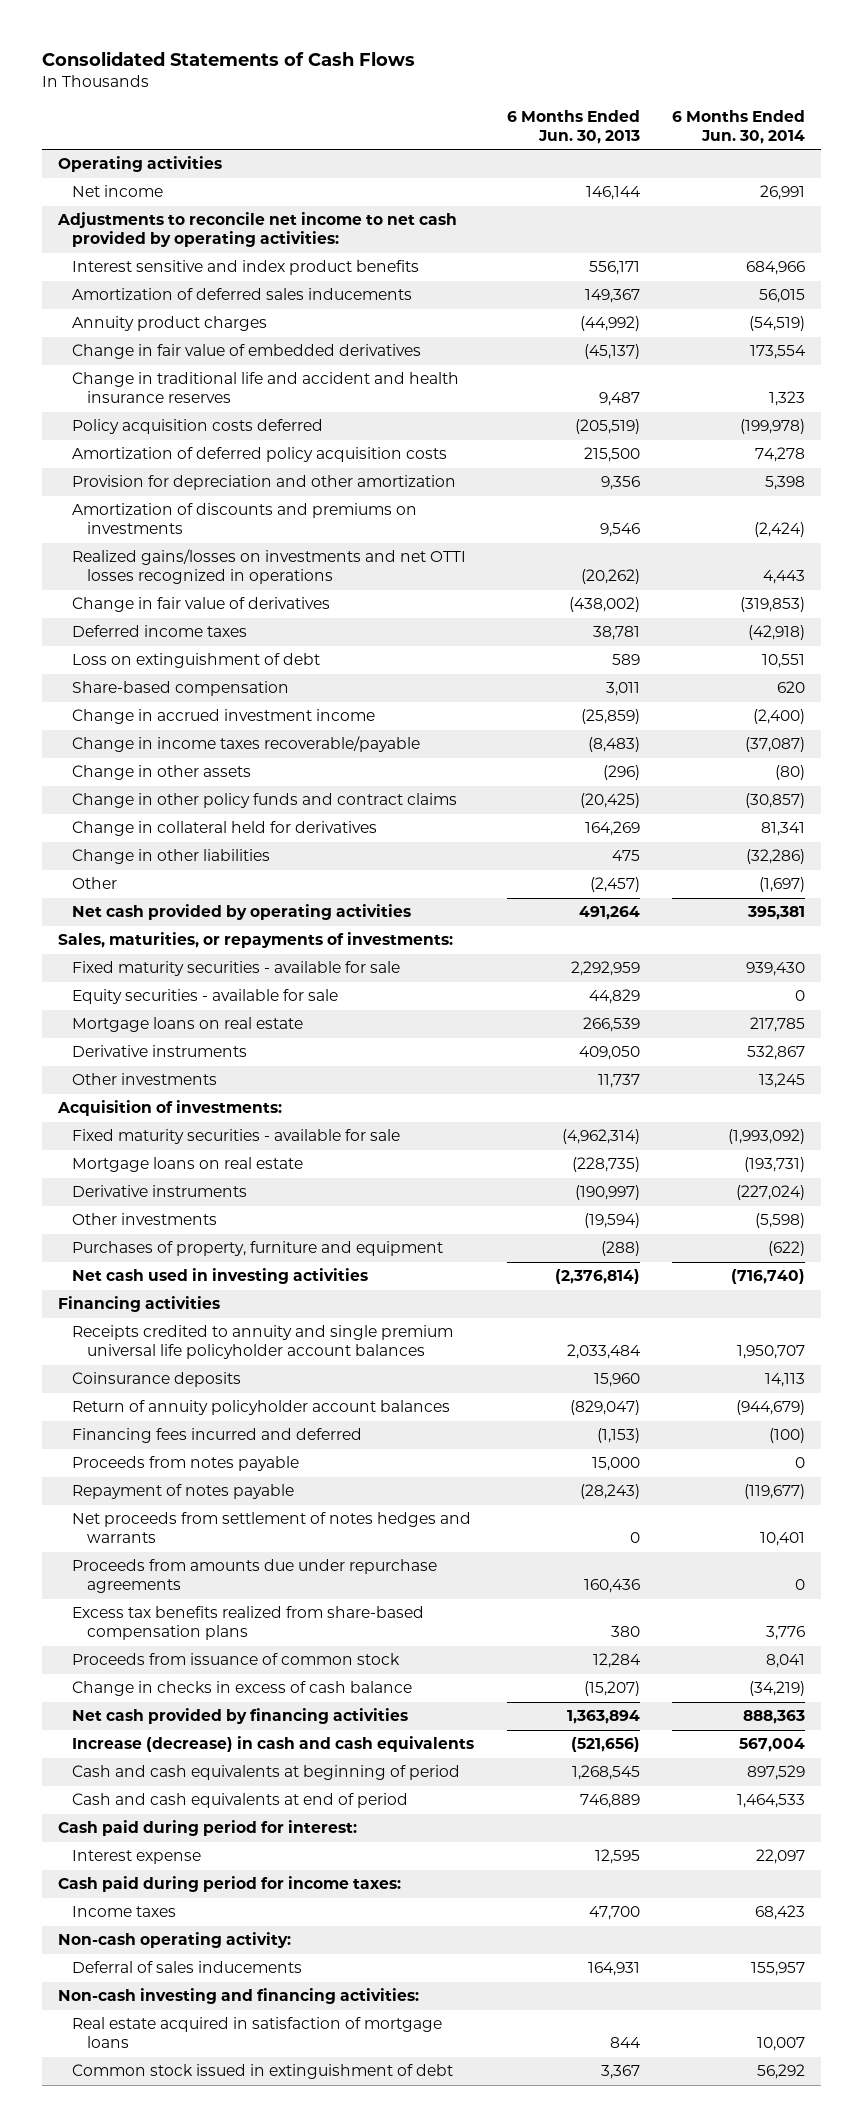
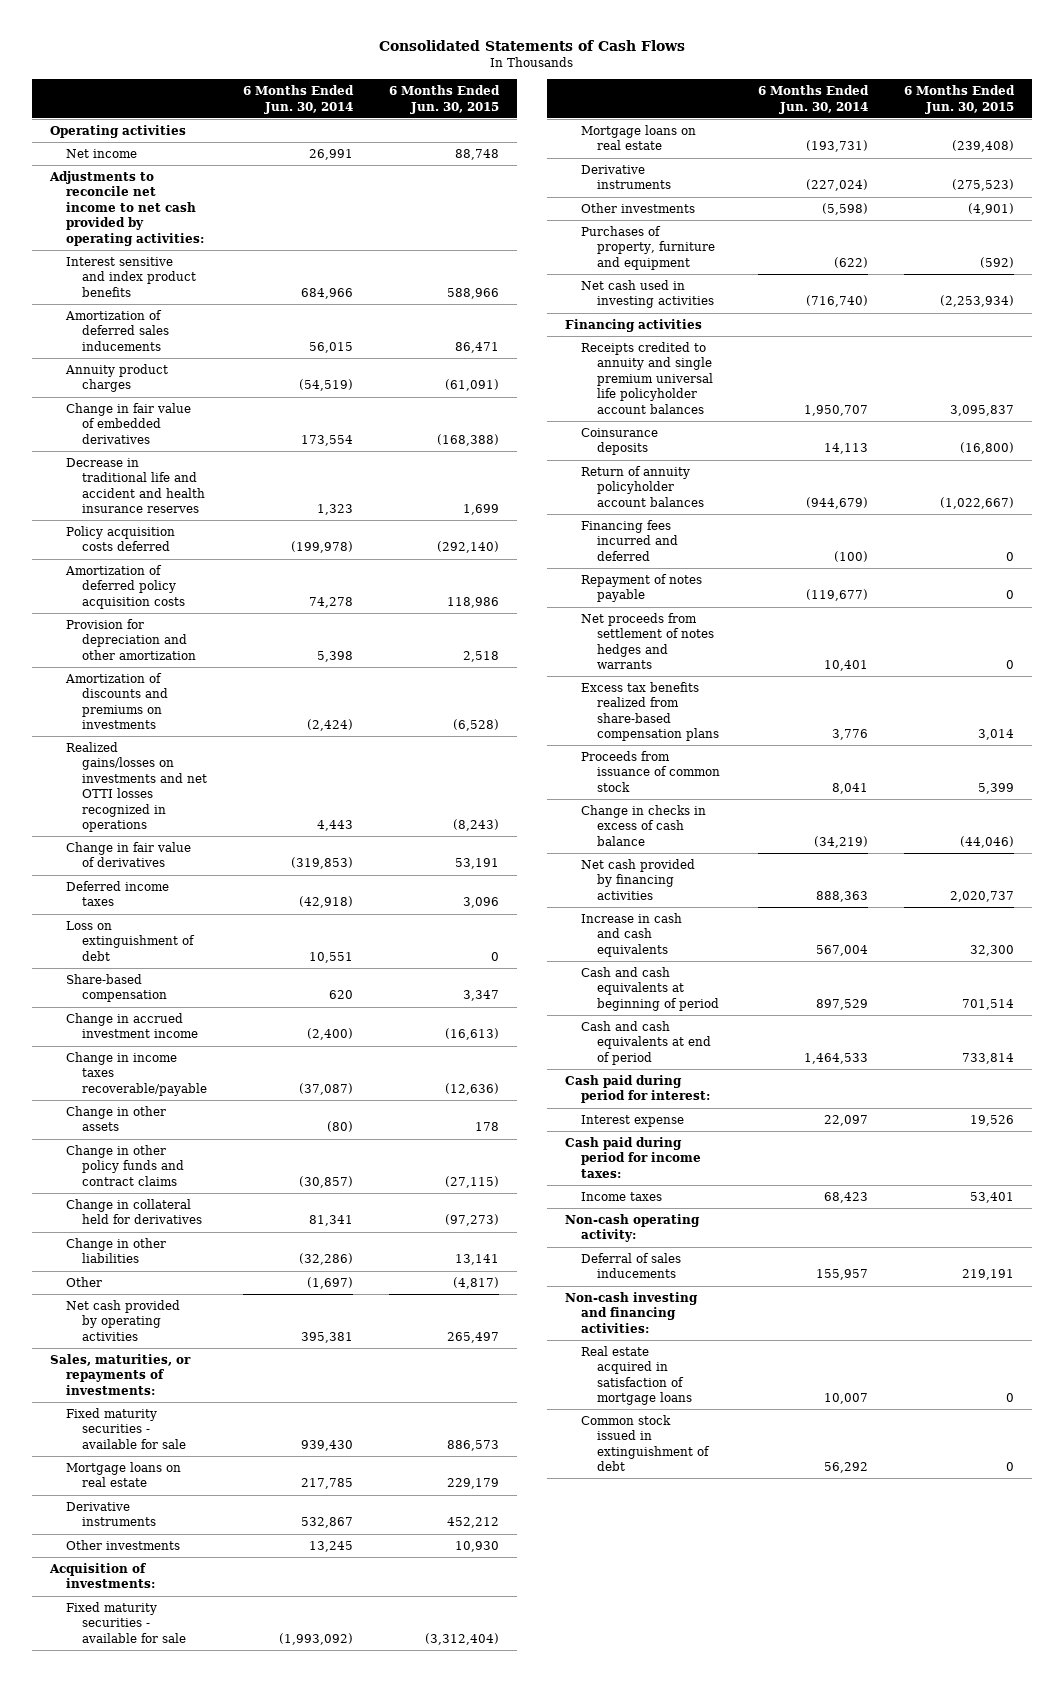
[506,110,640,144] 6 Months Ended Jun. 30, 2013 -> none
none -> [389,85,501,114] 6 Months Ended Jun. 30, 2015
[72,372,460,404] Change in traditional life and accident and health insurance reserves -> [66,457,206,514] Decrease in traditional life and accident and health insurance reserves
[72,989,339,1005] Equity securities - available for sale -> none
[72,1456,300,1472] Proceeds from notes payable -> none
[72,1559,438,1594] Proceeds from amounts due under repurchase agreements -> none
[72,1736,475,1753] Increase (decrease) in cash and cash equivalents -> [581,912,683,957] Increase in cash and cash equivalents

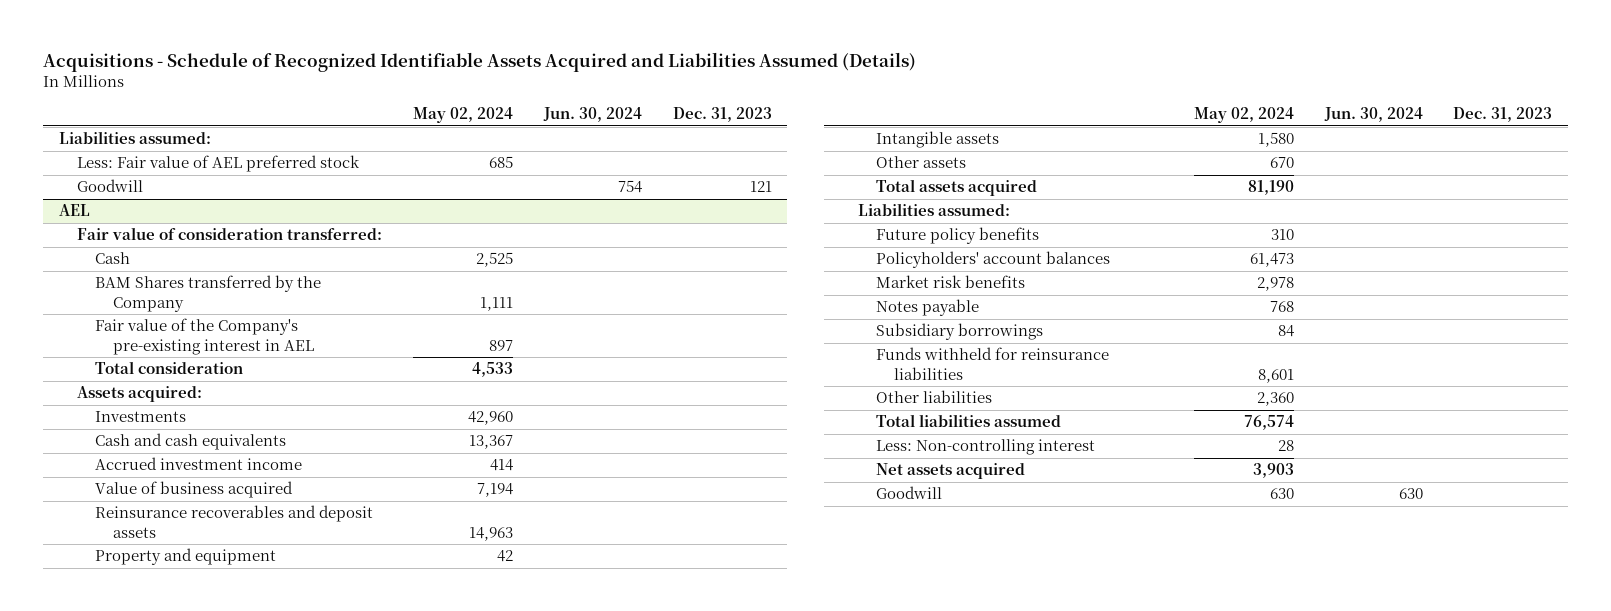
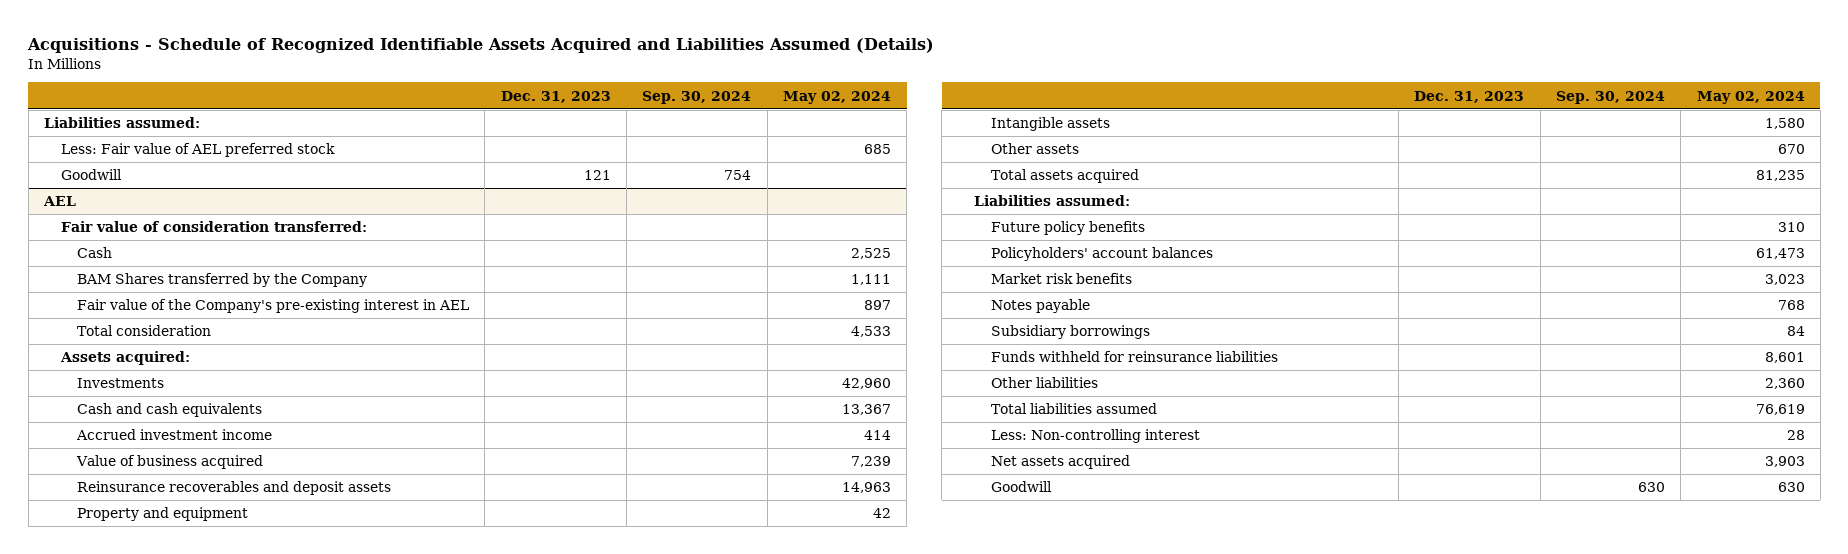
[542,107,642,123] Jun. 30, 2024 -> none
none -> [642,90,752,104] Sep. 30, 2024
[476,483,513,498] 7,194 -> [851,456,892,468] 7,239
[1247,180,1294,196] 81,190 -> [1755,170,1805,182] 81,235
[1256,277,1294,292] 2,978 -> [1764,274,1805,286] 3,023
[1243,415,1294,431] 76,574 -> [1755,404,1805,416] 76,619

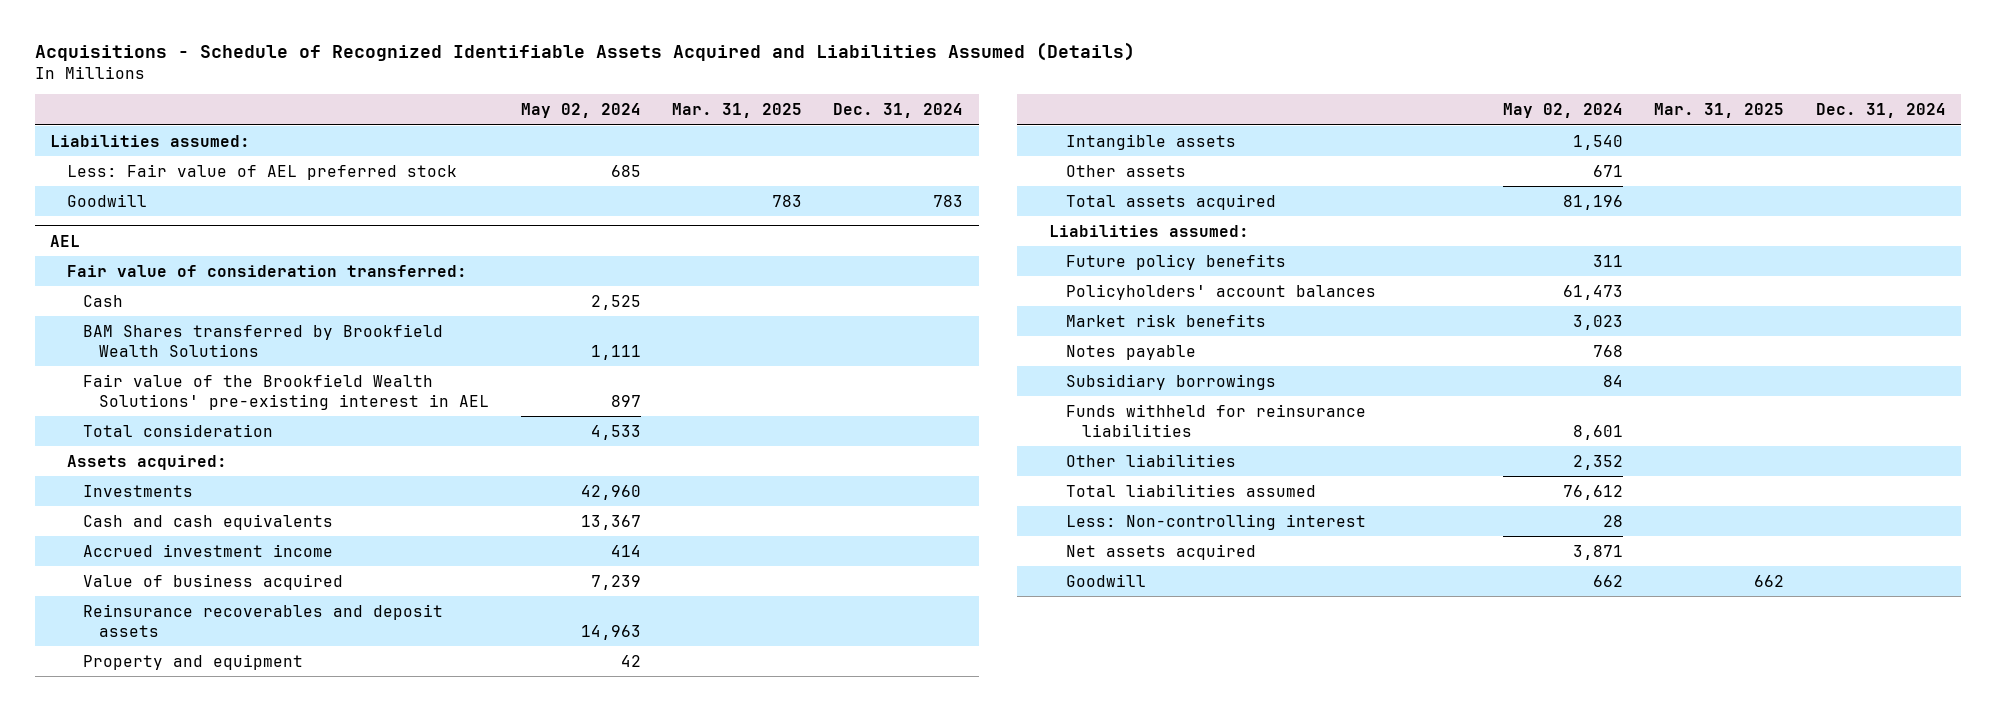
[500,90,611,103] Dec. 31, 2023 -> none
[642,90,752,104] Sep. 30, 2024 -> none
none -> [671,103,802,119] Mar. 31, 2025
none -> [833,103,964,119] Dec. 31, 2024
[77,273,368,288] BAM Shares transferred by the Company -> [82,323,443,357] BAM Shares transferred by Brookfield Wealth Solutions
[77,299,470,314] Fair value of the Company's pre-existing interest in AEL -> [82,373,490,410] Fair value of the Brookfield Wealth Solutions' pre-existing interest in AEL
[1764,118,1805,130] 1,580 -> [1573,134,1624,150] 1,540
[1777,144,1805,155] 670 -> [1593,164,1624,177] 671
[1755,170,1805,182] 81,235 -> [1563,194,1624,210] 81,196
[1777,222,1805,233] 310 -> [1593,254,1624,267] 311
[1764,378,1805,390] 2,360 -> [1573,454,1624,470] 2,352
[1755,404,1805,416] 76,619 -> [1563,484,1624,500] 76,612
[1764,456,1805,468] 3,903 -> [1573,544,1624,560] 3,871
[1777,482,1805,493] 630 -> [1593,574,1624,587] 662

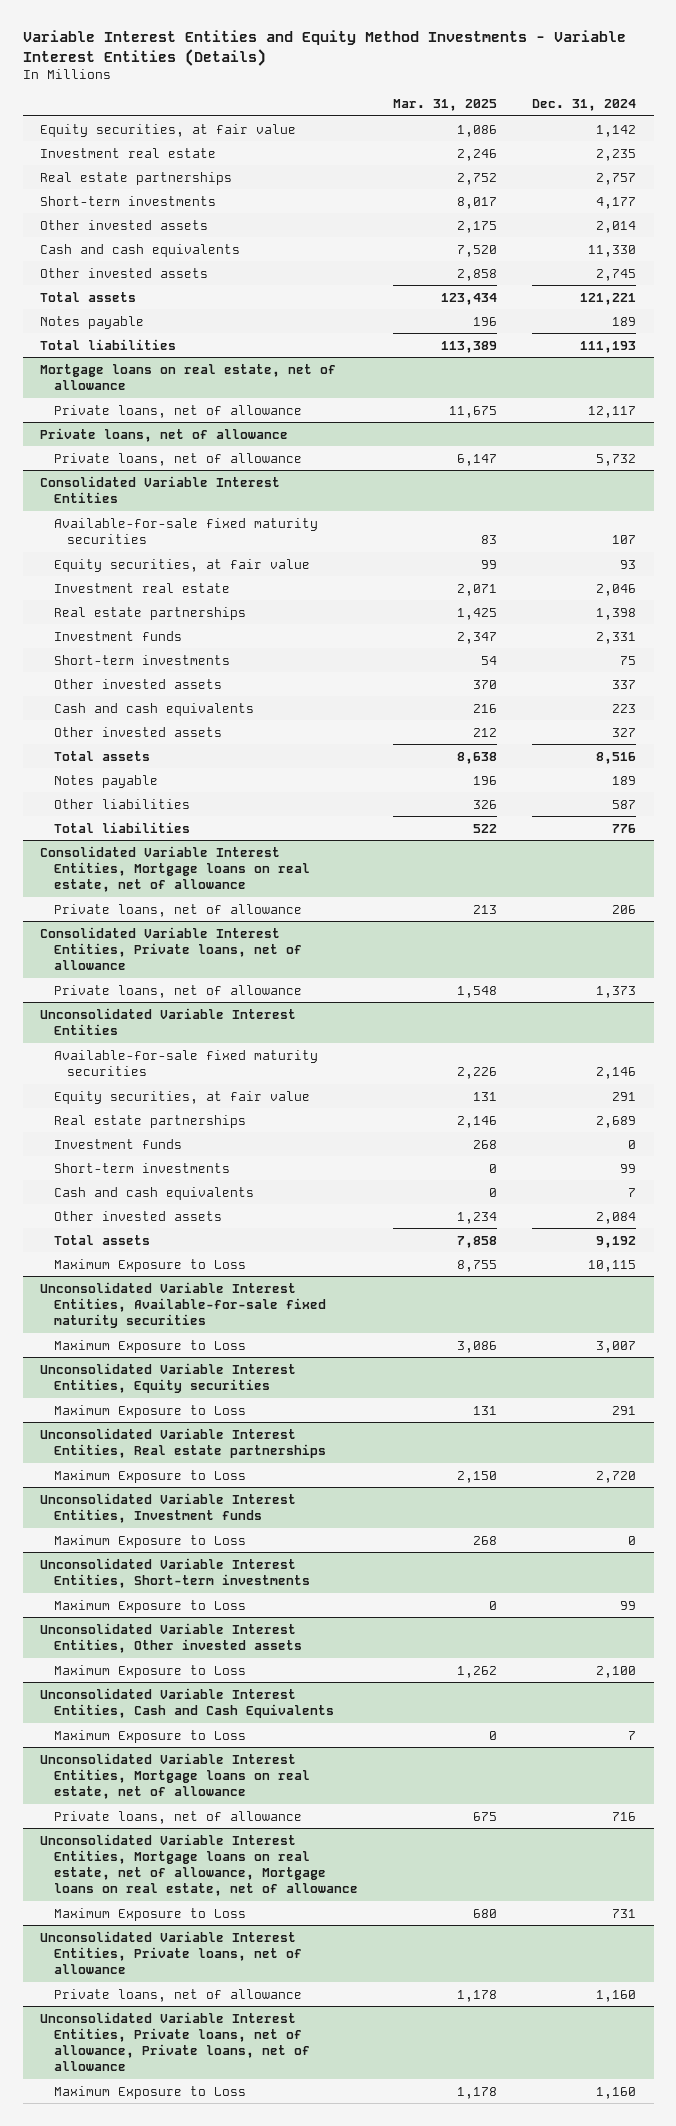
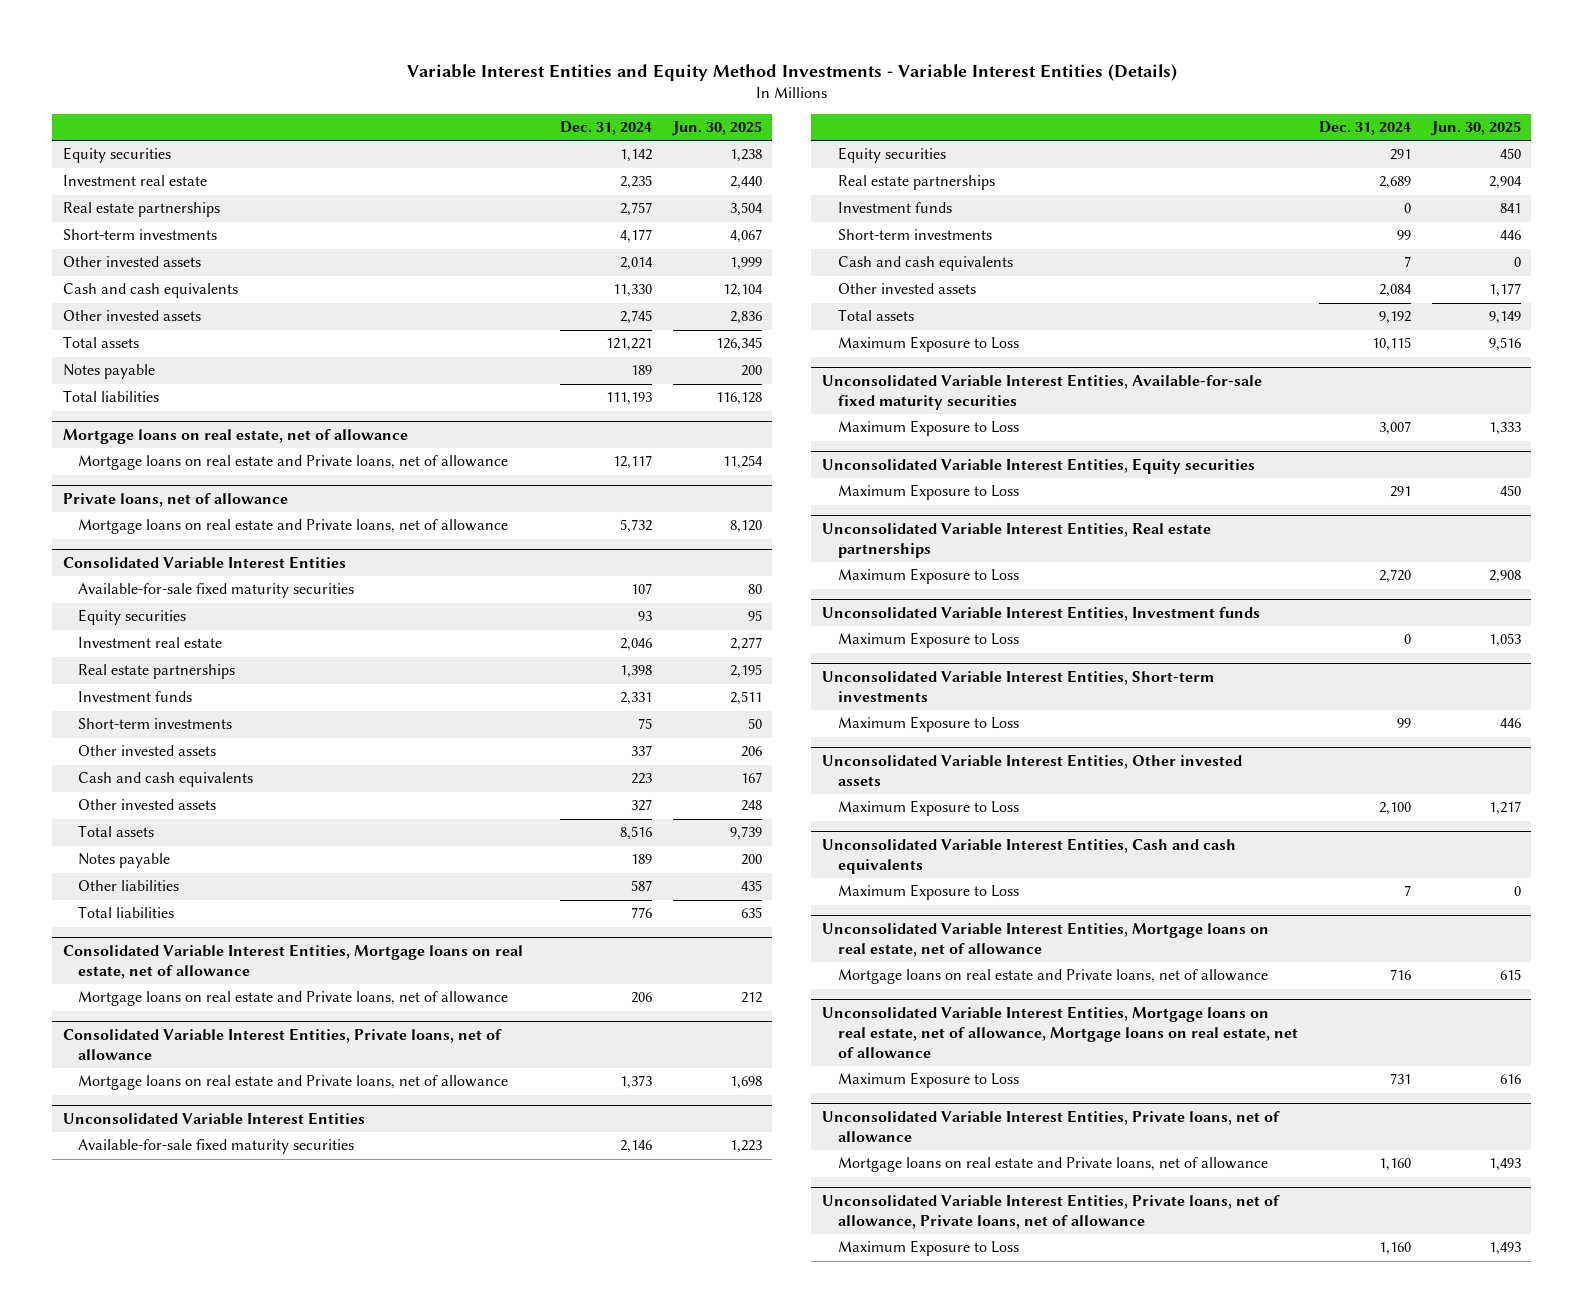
[392,98,497,111] Mar. 31, 2025 -> none
none -> [671,121,762,137] Jun. 30, 2025
[40,123,297,137] Equity securities, at fair value -> [62,147,171,164] Equity securities
[53,404,302,418] Private loans, net of allowance -> [78,455,509,471] Mortgage loans on real estate and Private loans, net of allowance
[53,452,302,466] Private loans, net of allowance -> [78,519,509,535] Mortgage loans on real estate and Private loans, net of allowance
[53,558,310,572] Equity securities, at fair value -> [78,609,187,626] Equity securities
[53,903,302,917] Private loans, net of allowance -> [78,991,509,1007] Mortgage loans on real estate and Private loans, net of allowance
[53,984,302,998] Private loans, net of allowance -> [78,1075,509,1091] Mortgage loans on real estate and Private loans, net of allowance
[53,1090,310,1104] Equity securities, at fair value -> [837,147,946,164] Equity securities
[40,1687,334,1718] Unconsolidated Variable Interest Entities, Cash and Cash Equivalents -> [822,837,1237,874] Unconsolidated Variable Interest Entities, Cash and cash equivalents
[53,1810,302,1824] Private loans, net of allowance -> [837,969,1268,985] Mortgage loans on real estate and Private loans, net of allowance
[53,1988,302,2002] Private loans, net of allowance -> [837,1157,1268,1173] Mortgage loans on real estate and Private loans, net of allowance

